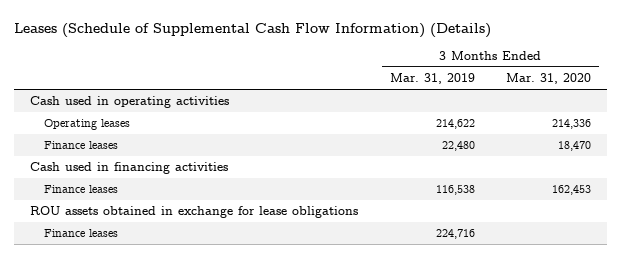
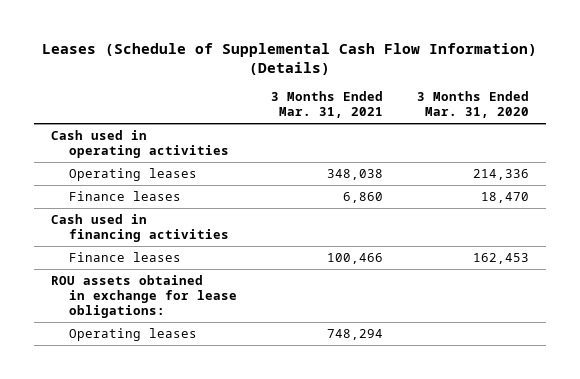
[389,73,475,85] Mar. 31, 2019 -> none
none -> [270,91,383,119] 3 Months Ended Mar. 31, 2021
[44,229,119,238] Finance leases -> none
[29,206,358,219] ROU assets obtained in exchange for lease obligations -> [51,274,237,318] ROU assets obtained in exchange for lease obligations:
none -> [68,327,197,341] Operating leases

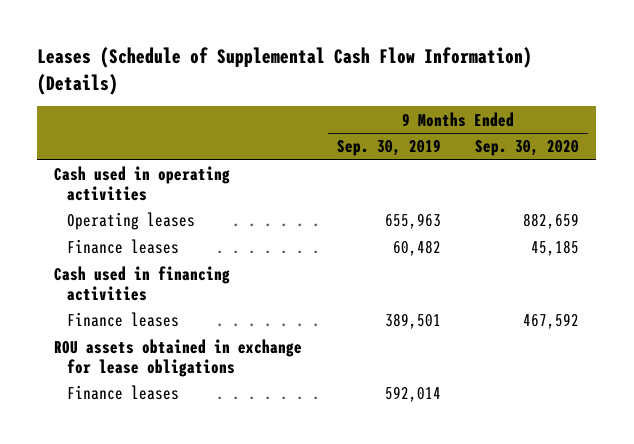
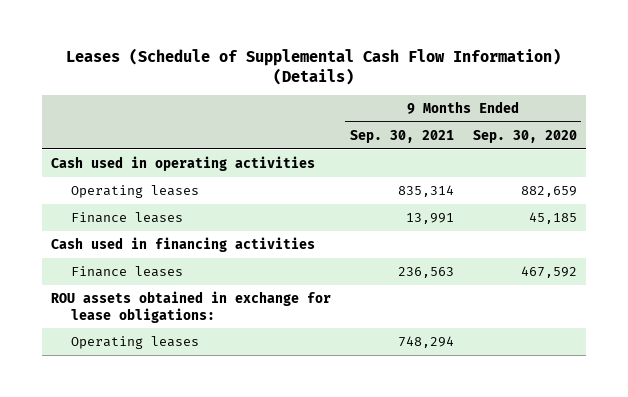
[336,139,441,157] Sep. 30, 2019 -> none
none -> [350,129,455,143] Sep. 30, 2021
[67,385,180,401] Finance leases -> none
[54,339,303,377] ROU assets obtained in exchange for lease obligations -> [51,290,332,323] ROU assets obtained in exchange for lease obligations:
none -> [70,335,199,349] Operating leases

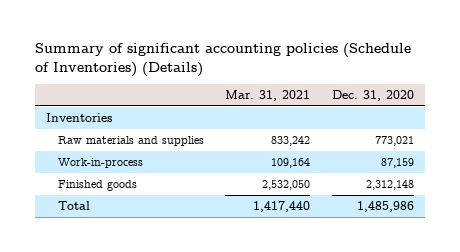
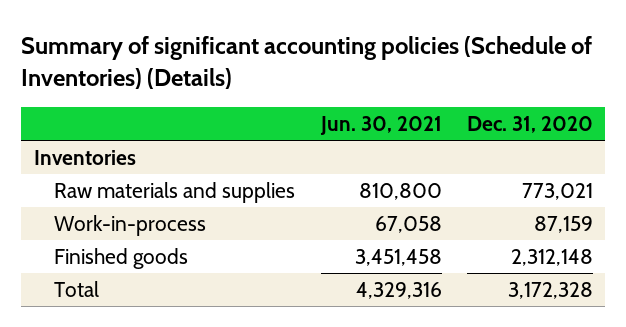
[225,90,311,102] Mar. 31, 2021 -> none
none -> [319,115,442,135] Jun. 30, 2021
[357,201,415,213] 1,485,986 -> [507,281,593,299] 3,172,328

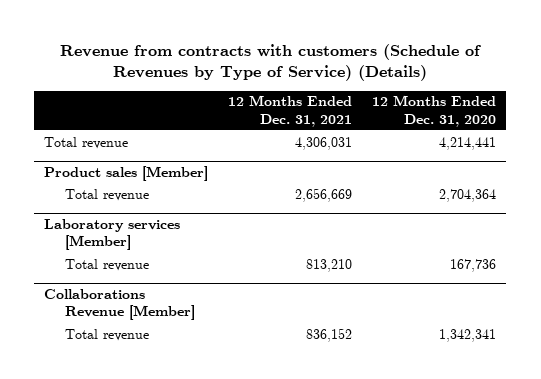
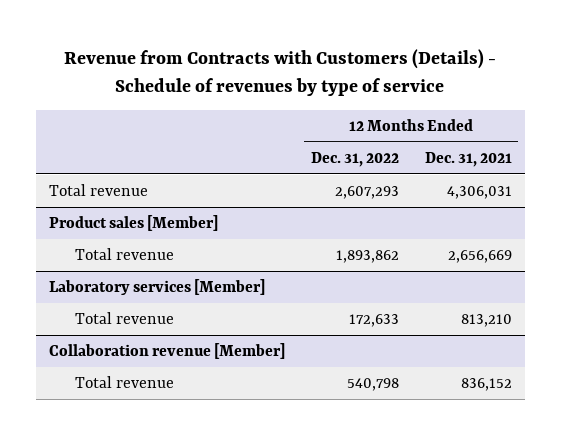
[60,43,482,82] Revenue from contracts with customers (Schedule of Revenues by Type of Service) (Details) -> [64,49,497,97] Revenue from Contracts with Customers (Details) - Schedule of revenues by type of service
[372,95,497,127] 12 Months Ended Dec. 31, 2020 -> none
none -> [310,151,399,167] Dec. 31, 2022
[44,289,196,321] Collaborations Revenue [Member] -> [48,343,285,360] Collaboration revenue [Member]

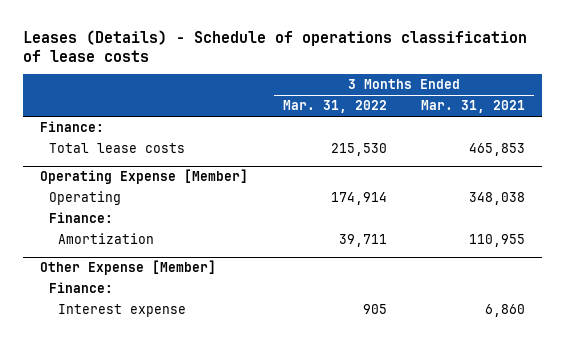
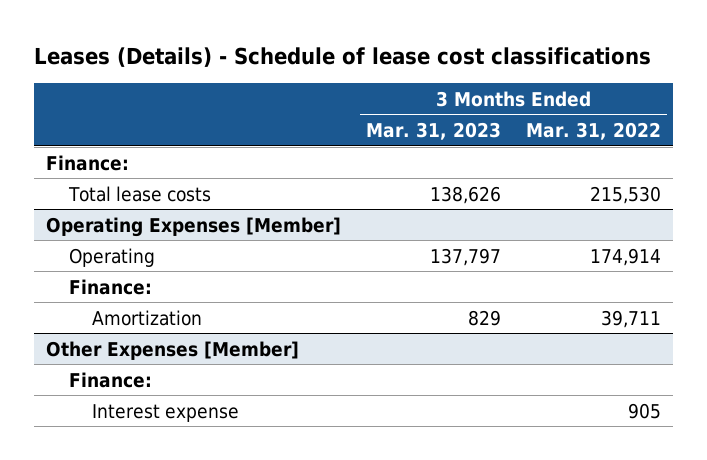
[23,29,528,62] Leases (Details) - Schedule of operations classification of lease costs -> [34,46,652,67] Leases (Details) - Schedule of lease cost classifications
[421,100,526,114] Mar. 31, 2021 -> none
none -> [366,122,502,141] Mar. 31, 2023
[40,169,249,185] Operating Expense [Member] -> [46,216,342,237] Operating Expenses [Member]
[40,260,217,276] Other Expense [Member] -> [46,340,300,360] Other Expenses [Member]

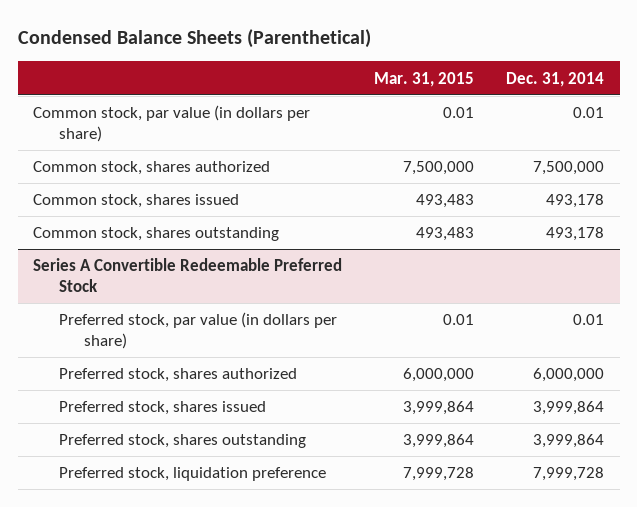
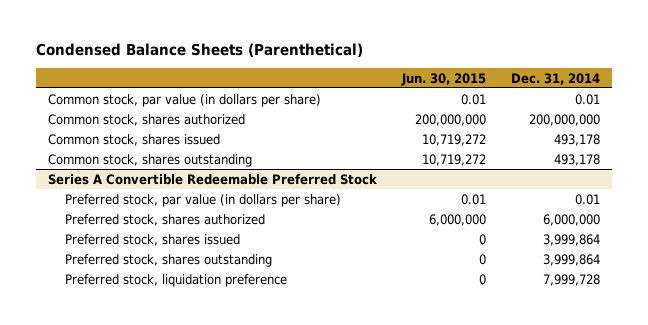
[374,71,475,87] Mar. 31, 2015 -> none
none -> [401,72,487,86] Jun. 30, 2015
[532,161,604,176] 7,500,000 -> [528,113,600,126] 200,000,000

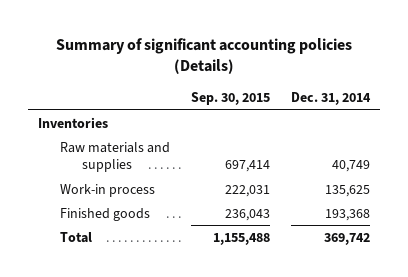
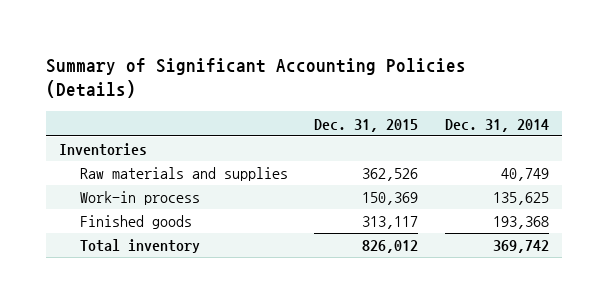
[56,37,353,75] Summary of significant accounting policies (Details) -> [45,57,466,99] Summary of Significant Accounting Policies (Details)
[191,92,271,106] Sep. 30, 2015 -> none
none -> [314,118,419,132] Dec. 31, 2015
[60,231,93,243] Total -> [79,239,200,254] Total inventory

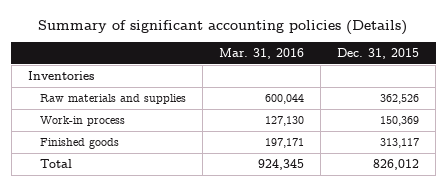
[45,57,466,99] Summary of Significant Accounting Policies (Details) -> [38,20,408,36] Summary of significant accounting policies (Details)
[445,118,550,132] Dec. 31, 2014 -> none
none -> [218,48,304,60] Mar. 31, 2016
[79,239,200,254] Total inventory -> [39,158,72,168] Total

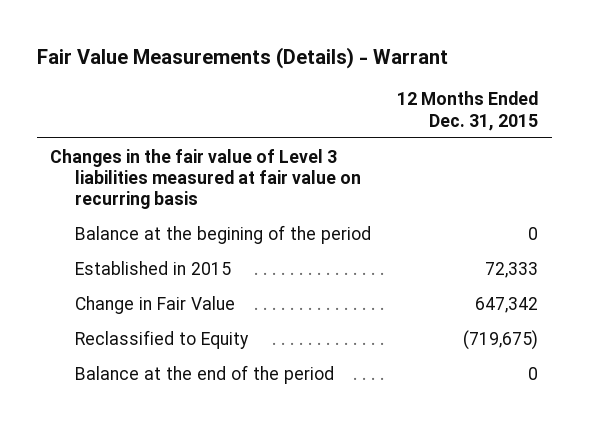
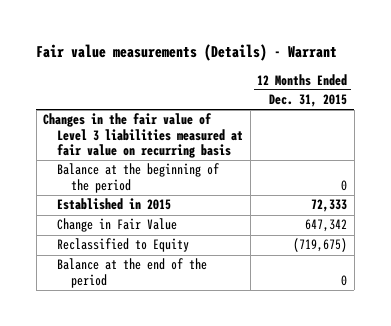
[36,47,448,70] Fair Value Measurements (Details) - Warrant -> [36,44,338,62] Fair value measurements (Details) - Warrant
[74,224,371,244] Balance at the begining of the period -> [57,163,220,193] Balance at the beginning of the period

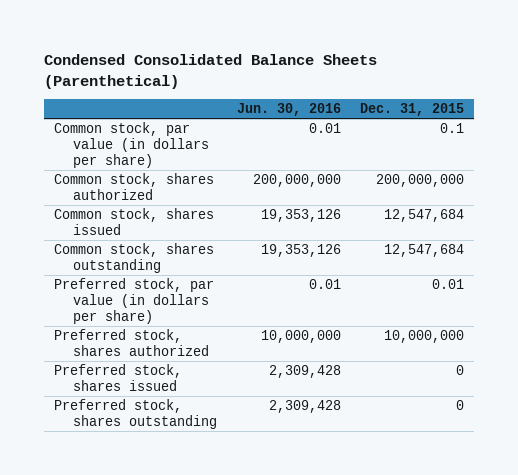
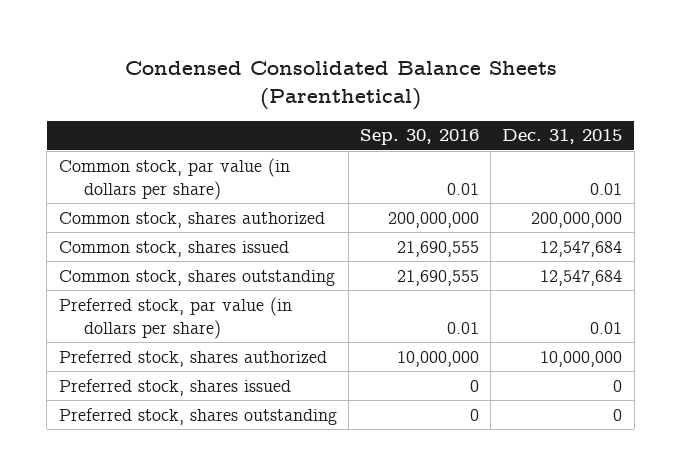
[236,103,341,117] Jun. 30, 2016 -> none
none -> [360,129,480,146] Sep. 30, 2016
[439,123,464,134] 0.1 -> [590,182,623,195] 0.01

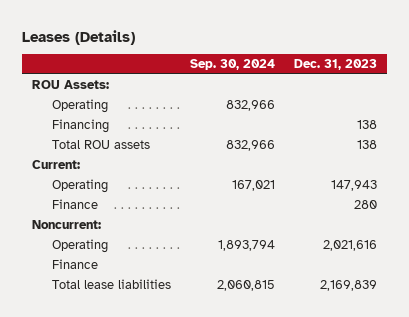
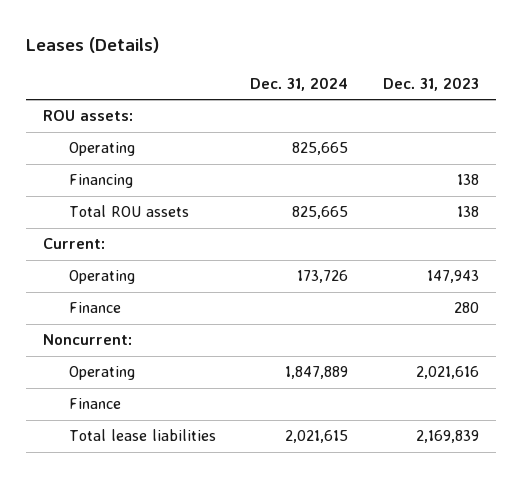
[189,59,275,71] Sep. 30, 2024 -> none
none -> [250,76,349,91] Dec. 31, 2024
[31,80,109,90] ROU Assets: -> [43,110,134,122] ROU assets:

